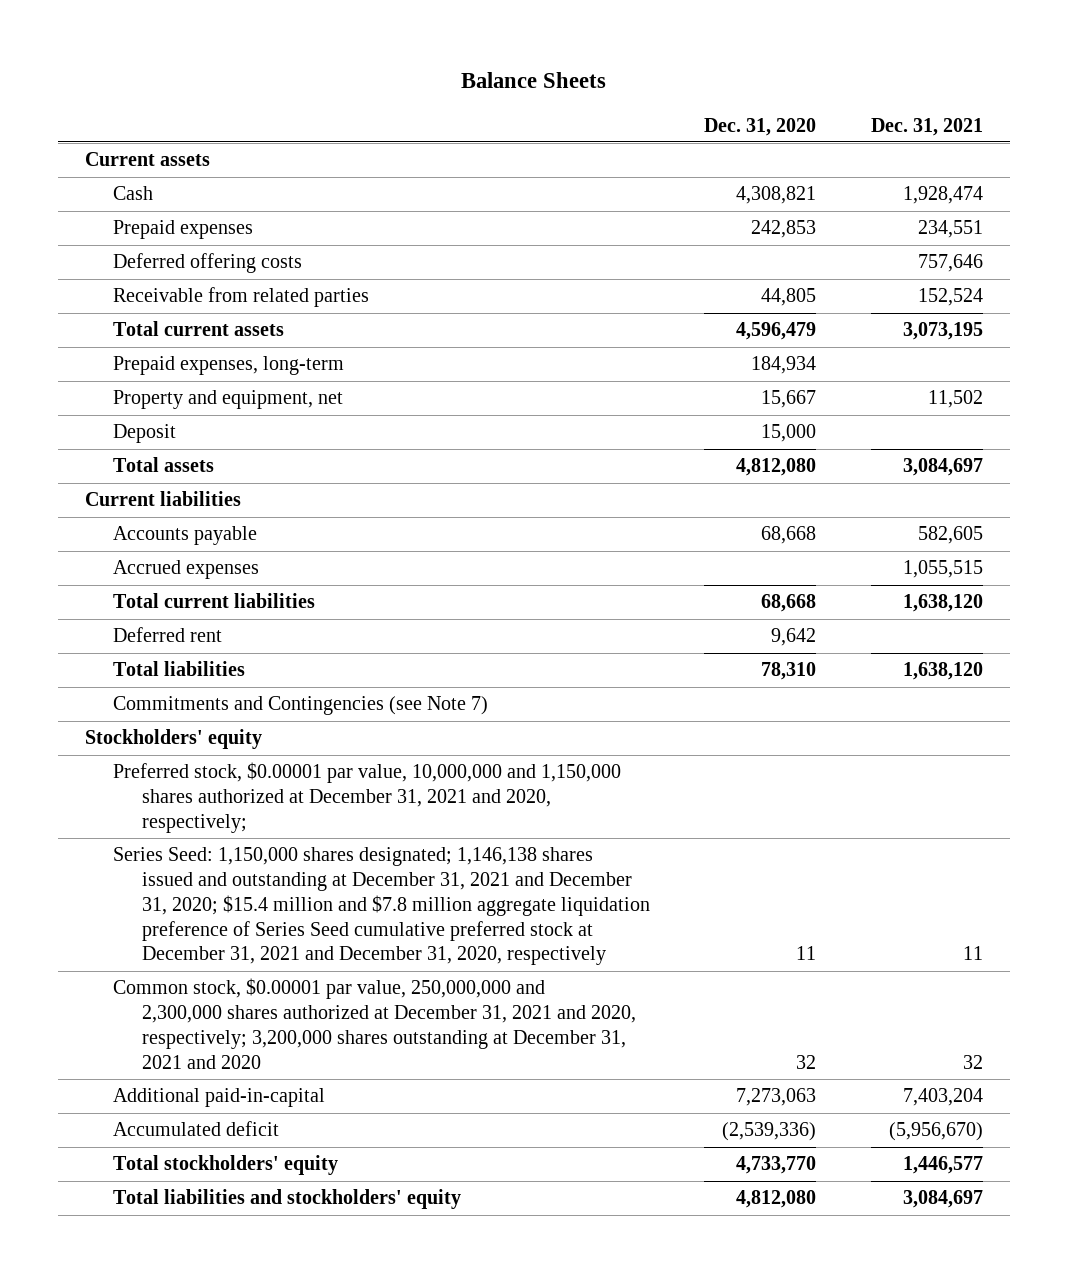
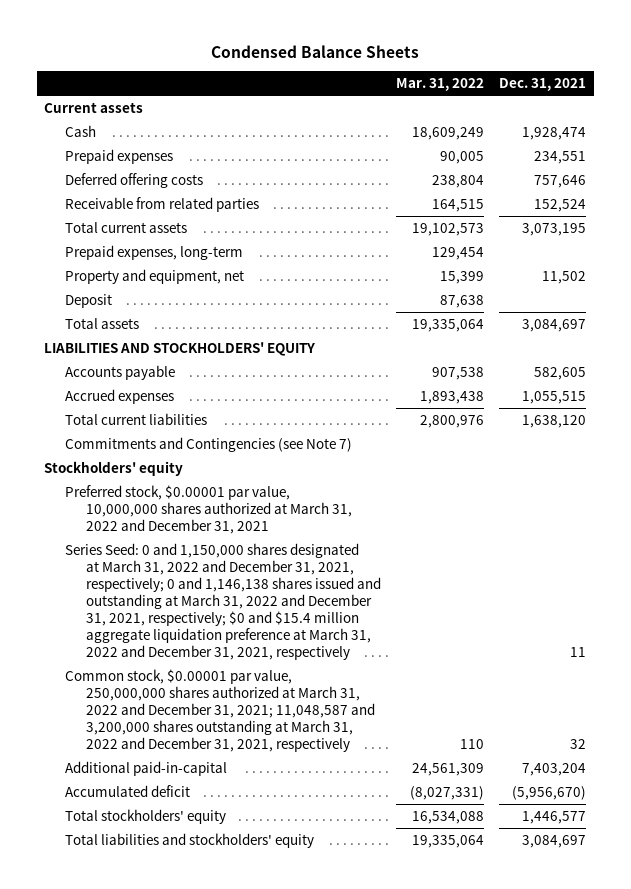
[461,72,607,89] Balance Sheets -> [211,44,420,58] Condensed Balance Sheets
[704,117,817,136] Dec. 31, 2020 -> none
none -> [396,78,485,92] Mar. 31, 2022
[85,491,242,507] Current liabilities -> none
none -> [44,341,316,356] LIABILITIES AND STOCKHOLDERS' EQUITY
[113,627,223,643] Deferred rent -> none
[113,661,246,677] Total liabilities -> none
[113,762,622,833] Preferred stock, $0.00001 par value, 10,000,000 and 1,150,000 shares authorized at December 31, 2021 and 2020, respectively; -> [65,484,353,534] Preferred stock, $0.00001 par value, 10,000,000 shares authorized at March 31, 2022 and December 31, 2021
[113,847,650,966] Series Seed: 1,150,000 shares designated; 1,146,138 shares issued and outstanding at December 31, 2021 and December 31, 2020; $15.4 million and $7.8 million aggregate liquidation preference of Series Seed cumulative preferred stock at December 31, 2021 and December 31, 2020, respectively -> [65,542,382,660] Series Seed: 0 and 1,150,000 shares designated at March 31, 2022 and December 31, 2021, respectively; 0 and 1,146,138 shares issued and outstanding at March 31, 2022 and December 31, 2021, respectively; $0 and $15.4 million aggregate liquidation preference at March 31, 2022 and December 31, 2021, respectively
[113,978,636,1069] Common stock, $0.00001 par value, 250,000,000 and 2,300,000 shares authorized at December 31, 2021 and 2020, respectively; 3,200,000 shares outstanding at December 31, 2021 and 2020 -> [65,668,376,752] Common stock, $0.00001 par value, 250,000,000 shares authorized at March 31, 2022 and December 31, 2021; 11,048,587 and 3,200,000 shares outstanding at March 31, 2022 and December 31, 2021, respectively

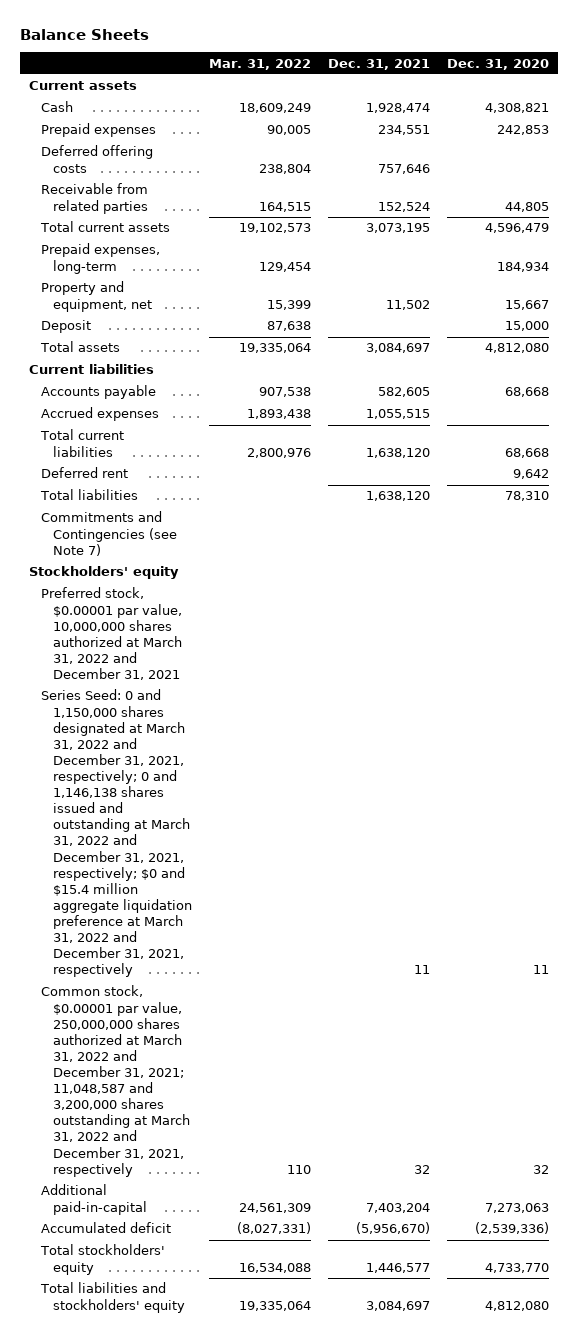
[211,44,420,58] Condensed Balance Sheets -> [20,28,150,40] Balance Sheets
none -> [447,58,550,70] Dec. 31, 2020
[44,341,316,356] LIABILITIES AND STOCKHOLDERS' EQUITY -> none
none -> [28,364,154,375] Current liabilities
none -> [40,467,128,479] Deferred rent
none -> [39,489,138,501] Total liabilities

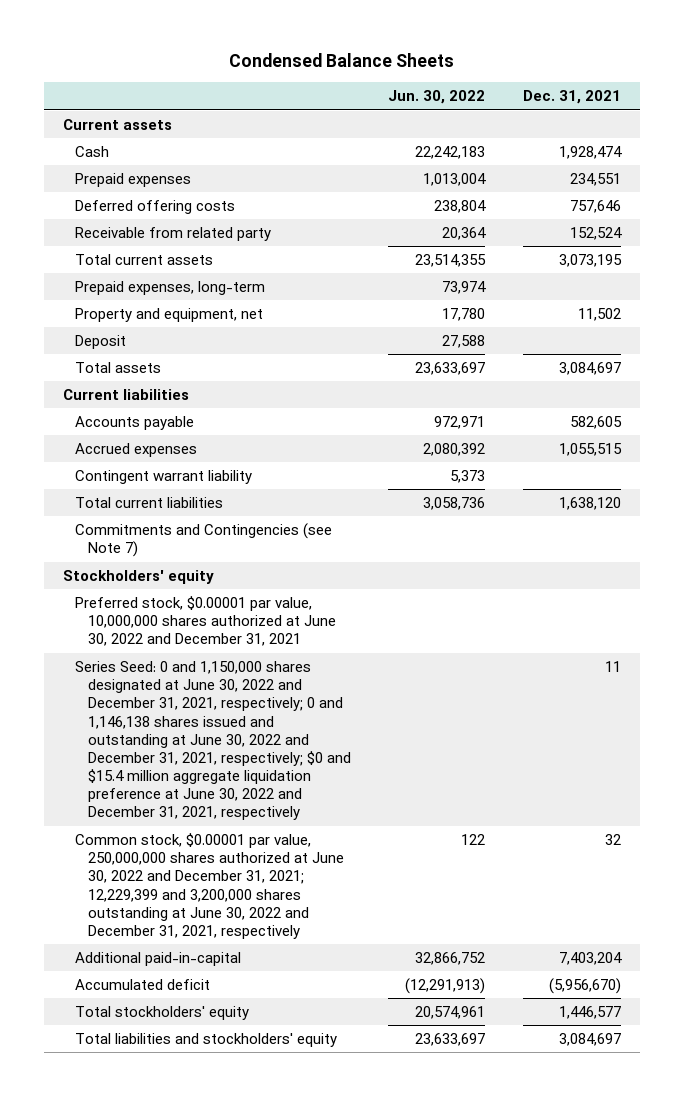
[20,28,150,40] Balance Sheets -> [228,53,454,68] Condensed Balance Sheets
[208,58,311,70] Mar. 31, 2022 -> none
[447,58,550,70] Dec. 31, 2020 -> none
none -> [388,90,486,105] Jun. 30, 2022
[40,183,148,214] Receivable from related parties -> [75,227,272,242] Receivable from related party
none -> [75,470,253,485] Contingent warrant liability
[40,467,128,479] Deferred rent -> none
[39,489,138,501] Total liabilities -> none
[40,587,182,680] Preferred stock, $0.00001 par value, 10,000,000 shares authorized at March 31, 2022 and December 31, 2021 -> [75,596,336,647] Preferred stock, $0.00001 par value, 10,000,000 shares authorized at June 30, 2022 and December 31, 2021
[40,689,192,978] Series Seed: 0 and 1,150,000 shares designated at March 31, 2022 and December 31, 2021, respectively; 0 and 1,146,138 shares issued and outstanding at March 31, 2022 and December 31, 2021, respectively; $0 and $15.4 million aggregate liquidation preference at March 31, 2022 and December 31, 2021, respectively -> [75,661,351,821] Series Seed: 0 and 1,150,000 shares designated at June 30, 2022 and December 31, 2021, respectively; 0 and 1,146,138 shares issued and outstanding at June 30, 2022 and December 31, 2021, respectively; $0 and $15.4 million aggregate liquidation preference at June 30, 2022 and December 31, 2021, respectively
[40,985,190,1177] Common stock, $0.00001 par value, 250,000,000 shares authorized at March 31, 2022 and December 31, 2021; 11,048,587 and 3,200,000 shares outstanding at March 31, 2022 and December 31, 2021, respectively -> [75,833,344,939] Common stock, $0.00001 par value, 250,000,000 shares authorized at June 30, 2022 and December 31, 2021; 12,229,399 and 3,200,000 shares outstanding at June 30, 2022 and December 31, 2021, respectively

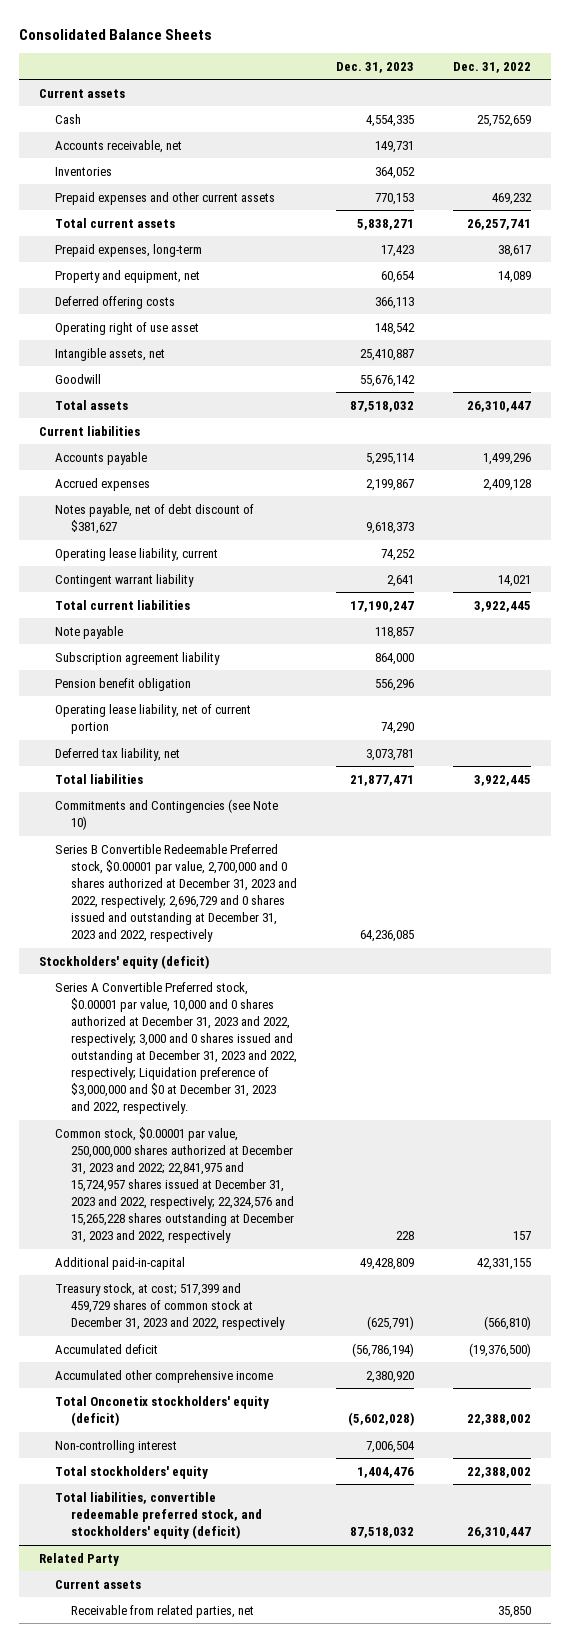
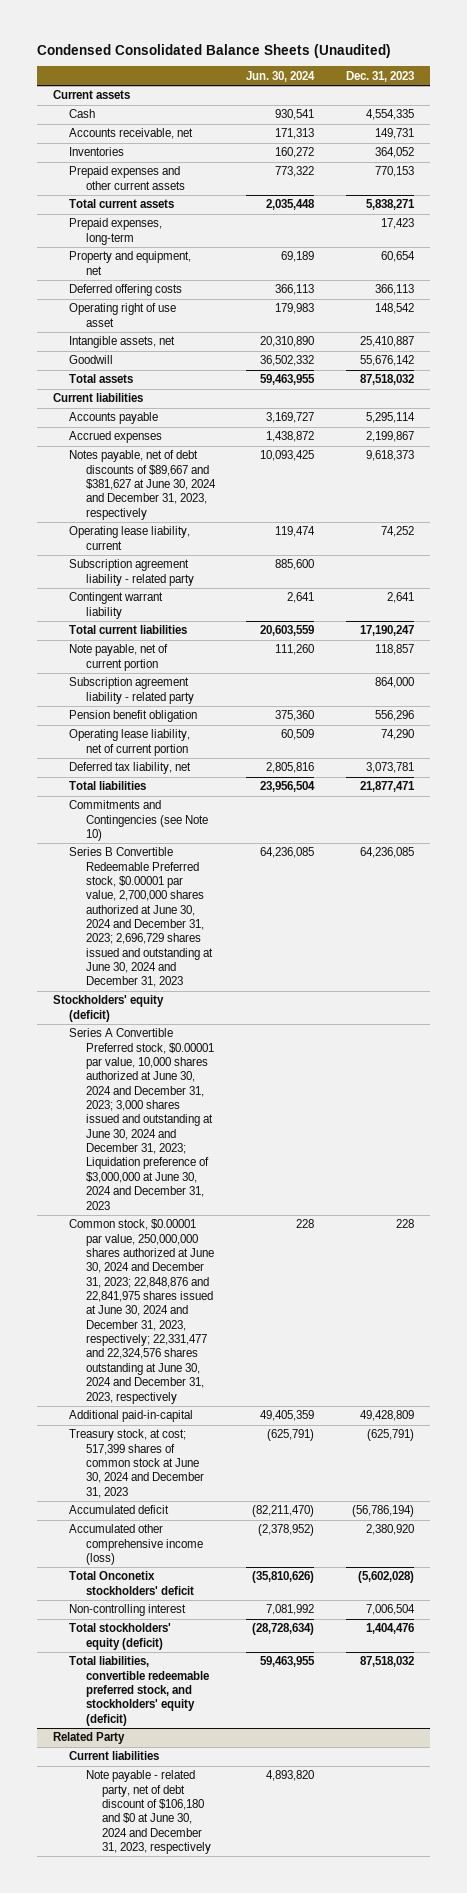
[19,28,213,40] Consolidated Balance Sheets -> [36,43,391,58] Condensed Consolidated Balance Sheets (Unaudited)
[453,61,532,73] Dec. 31, 2022 -> none
none -> [246,70,316,82] Jun. 30, 2024
[54,503,254,534] Notes payable, net of debt discount of $381,627 -> [69,450,216,520] Notes payable, net of debt discounts of $89,667 and $381,627 at June 30, 2024 and December 31, 2023, respectively
none -> [69,559,194,586] Subscription agreement liability - related party
[54,625,123,639] Note payable -> [69,644,169,671] Note payable, net of current portion
[54,651,220,665] Subscription agreement liability -> [69,677,194,704] Subscription agreement liability - related party
[54,843,297,943] Series B Convertible Redeemable Preferred stock, $0.00001 par value, 2,700,000 and 0 shares authorized at December 31, 2023 and 2022, respectively; 2,696,729 and 0 shares issued and outstanding at December 31, 2023 and 2022, respectively -> [69,847,213,988] Series B Convertible Redeemable Preferred stock, $0.00001 par value, 2,700,000 shares authorized at June 30, 2024 and December 31, 2023; 2,696,729 shares issued and outstanding at June 30, 2024 and December 31, 2023
[54,981,297,1115] Series A Convertible Preferred stock, $0.00001 par value, 10,000 and 0 shares authorized at December 31, 2023 and 2022, respectively; 3,000 and 0 shares issued and outstanding at December 31, 2023 and 2022, respectively; Liquidation preference of $3,000,000 and $0 at December 31, 2023 and 2022, respectively. -> [69,1028,214,1210] Series A Convertible Preferred stock, $0.00001 par value, 10,000 shares authorized at June 30, 2024 and December 31, 2023; 3,000 shares issued and outstanding at June 30, 2024 and December 31, 2023; Liquidation preference of $3,000,000 at June 30, 2024 and December 31, 2023
[54,1126,294,1244] Common stock, $0.00001 par value, 250,000,000 shares authorized at December 31, 2023 and 2022; 22,841,975 and 15,724,957 shares issued at December 31, 2023 and 2022, respectively; 22,324,576 and 15,265,228 shares outstanding at December 31, 2023 and 2022, respectively -> [69,1219,214,1404] Common stock, $0.00001 par value, 250,000,000 shares authorized at June 30, 2024 and December 31, 2023; 22,848,876 and 22,841,975 shares issued at June 30, 2024 and December 31, 2023, respectively; 22,331,477 and 22,324,576 shares outstanding at June 30, 2024 and December 31, 2023, respectively
[54,1282,285,1330] Treasury stock, at cost; 517,399 and 459,729 shares of common stock at December 31, 2023 and 2022, respectively -> [69,1429,204,1498] Treasury stock, at cost; 517,399 shares of common stock at June 30, 2024 and December 31, 2023
[54,1369,273,1383] Accumulated other comprehensive income -> [69,1524,203,1566] Accumulated other comprehensive income (loss)
[54,1395,269,1426] Total Onconetix stockholders' equity (deficit) -> [69,1571,194,1595] Total Onconetix stockholders' deficit
[54,1465,208,1479] Total stockholders' equity -> [69,1623,172,1650] Total stockholders' equity (deficit)
[54,1579,141,1589] Current assets -> none
[70,1604,254,1618] Receivable from related parties, net -> none
none -> [69,1751,160,1761] Current liabilities
none -> [85,1770,211,1855] Note payable - related party, net of debt discount of $106,180 and $0 at June 30, 2024 and December 31, 2023, respectively

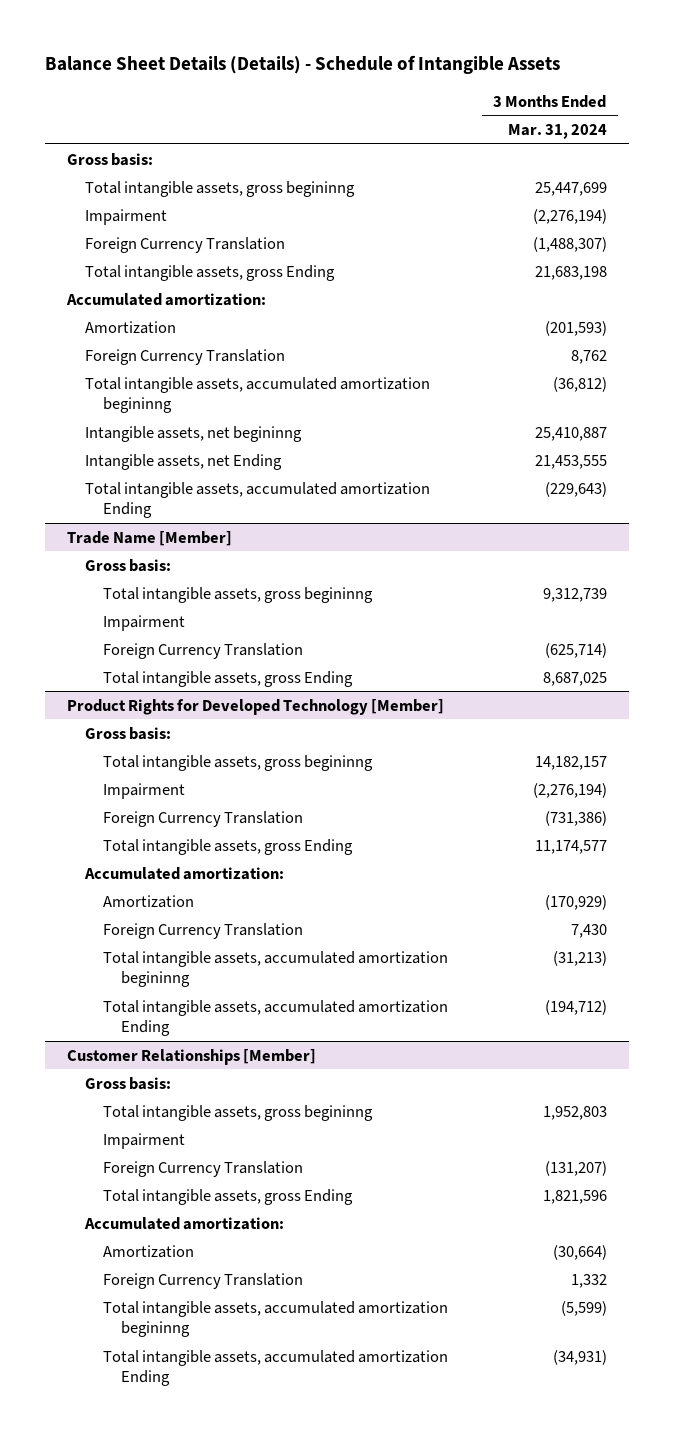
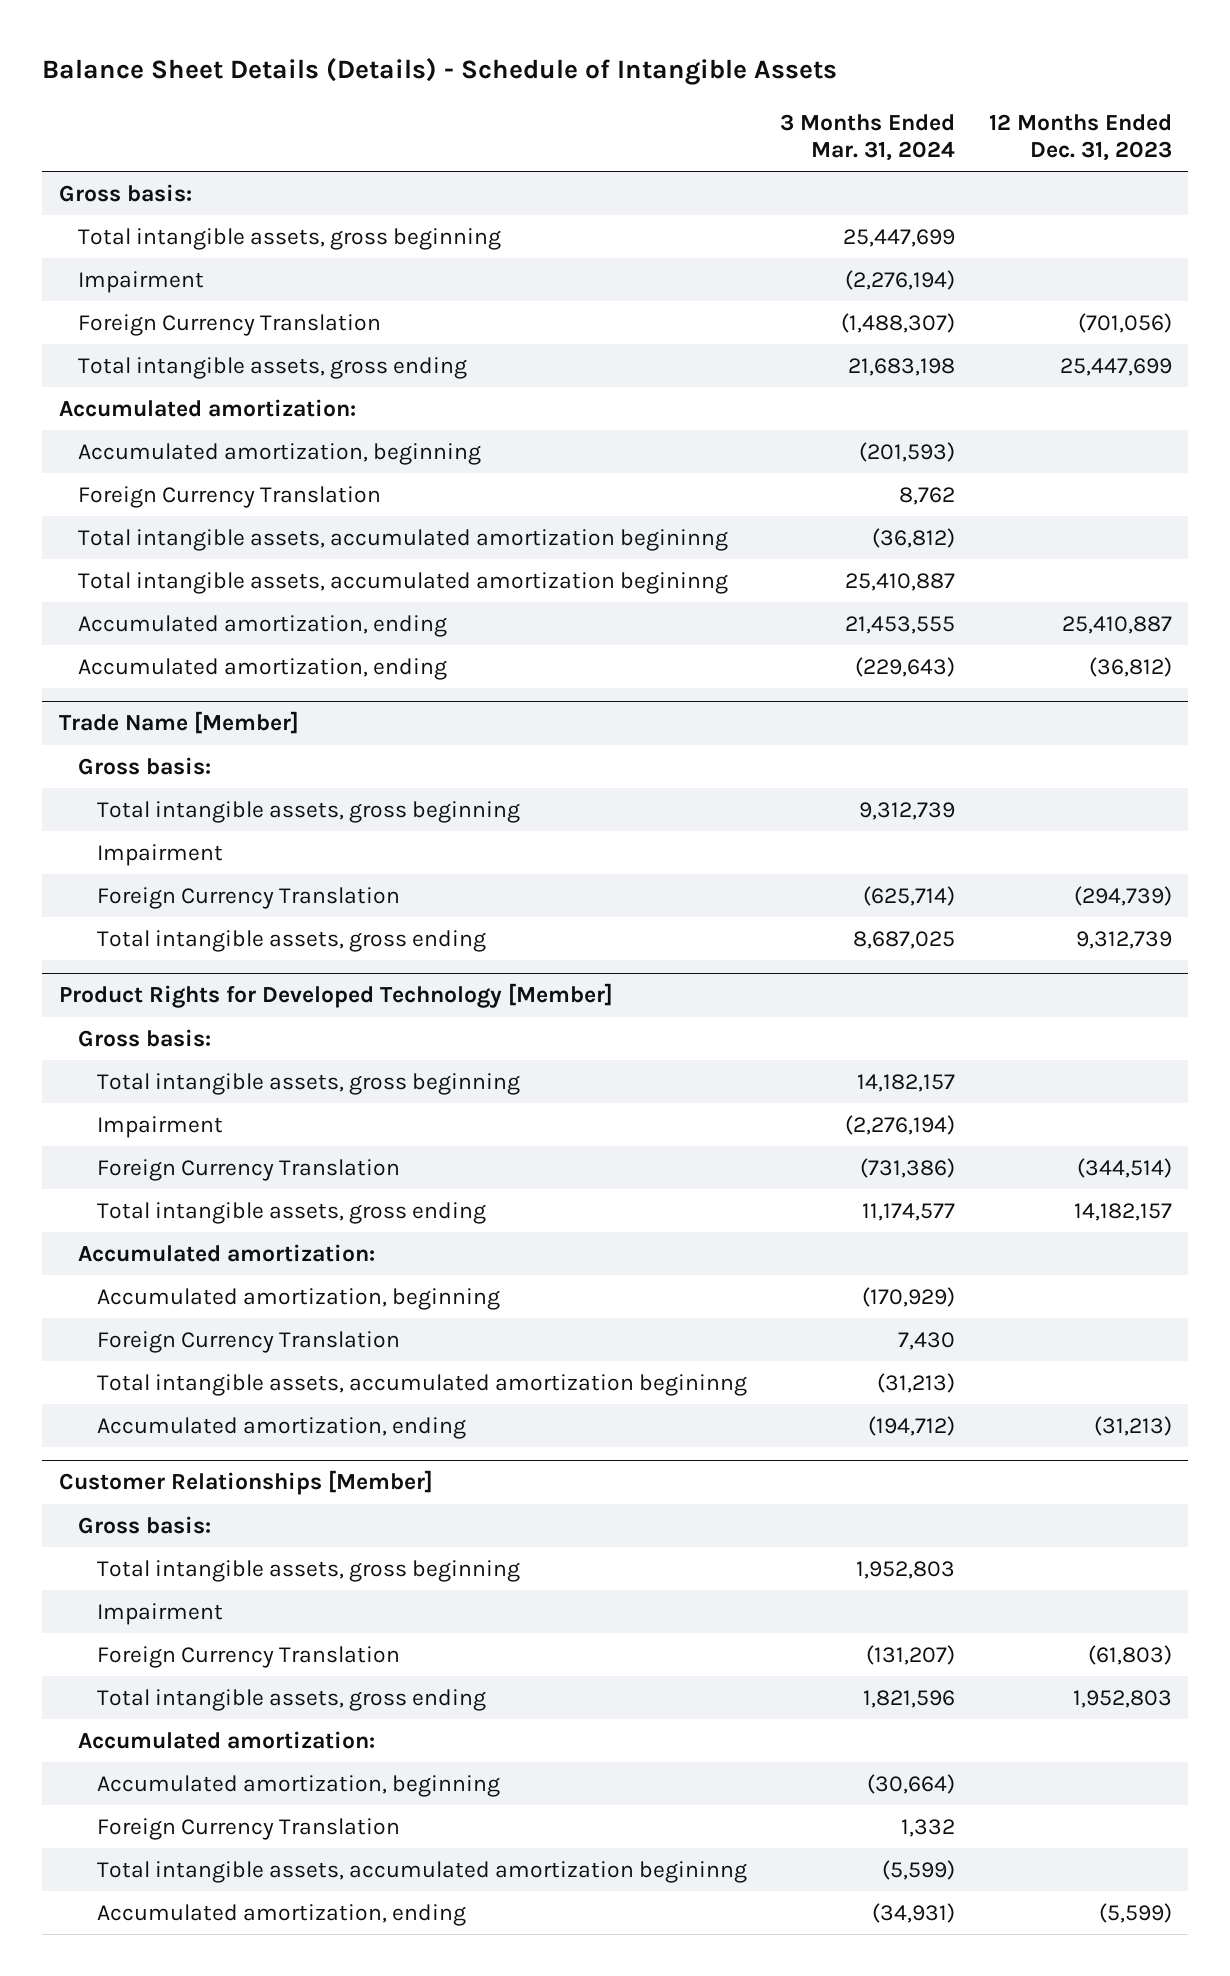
none -> [988,113,1172,161] 12 Months Ended Dec. 31, 2023
[85,180,356,197] Total intangible assets, gross begininng -> [77,227,501,250] Total intangible assets, gross beginning
[85,264,336,281] Total intangible assets, gross Ending -> [77,356,467,379] Total intangible assets, gross ending
[85,320,177,334] Amortization -> [77,442,481,465] Accumulated amortization, beginning
[85,425,303,442] Intangible assets, net begininng -> [77,571,728,594] Total intangible assets, accumulated amortization begininng
[85,453,283,470] Intangible assets, net Ending -> [77,614,447,637] Accumulated amortization, ending
[85,481,431,519] Total intangible assets, accumulated amortization Ending -> [77,657,447,680] Accumulated amortization, ending
[103,586,374,603] Total intangible assets, gross begininng -> [97,800,521,823] Total intangible assets, gross beginning
[103,670,354,687] Total intangible assets, gross Ending -> [97,929,487,952] Total intangible assets, gross ending
[103,754,374,771] Total intangible assets, gross begininng -> [97,1072,521,1095] Total intangible assets, gross beginning
[103,838,354,855] Total intangible assets, gross Ending -> [97,1201,487,1224] Total intangible assets, gross ending
[103,894,195,908] Amortization -> [97,1287,501,1310] Accumulated amortization, beginning
[103,999,449,1037] Total intangible assets, accumulated amortization Ending -> [97,1416,467,1439] Accumulated amortization, ending
[103,1104,374,1121] Total intangible assets, gross begininng -> [97,1559,521,1582] Total intangible assets, gross beginning
[103,1188,354,1205] Total intangible assets, gross Ending -> [97,1688,487,1711] Total intangible assets, gross ending
[103,1244,195,1258] Amortization -> [97,1774,501,1797] Accumulated amortization, beginning
[103,1349,449,1387] Total intangible assets, accumulated amortization Ending -> [97,1903,467,1926] Accumulated amortization, ending

